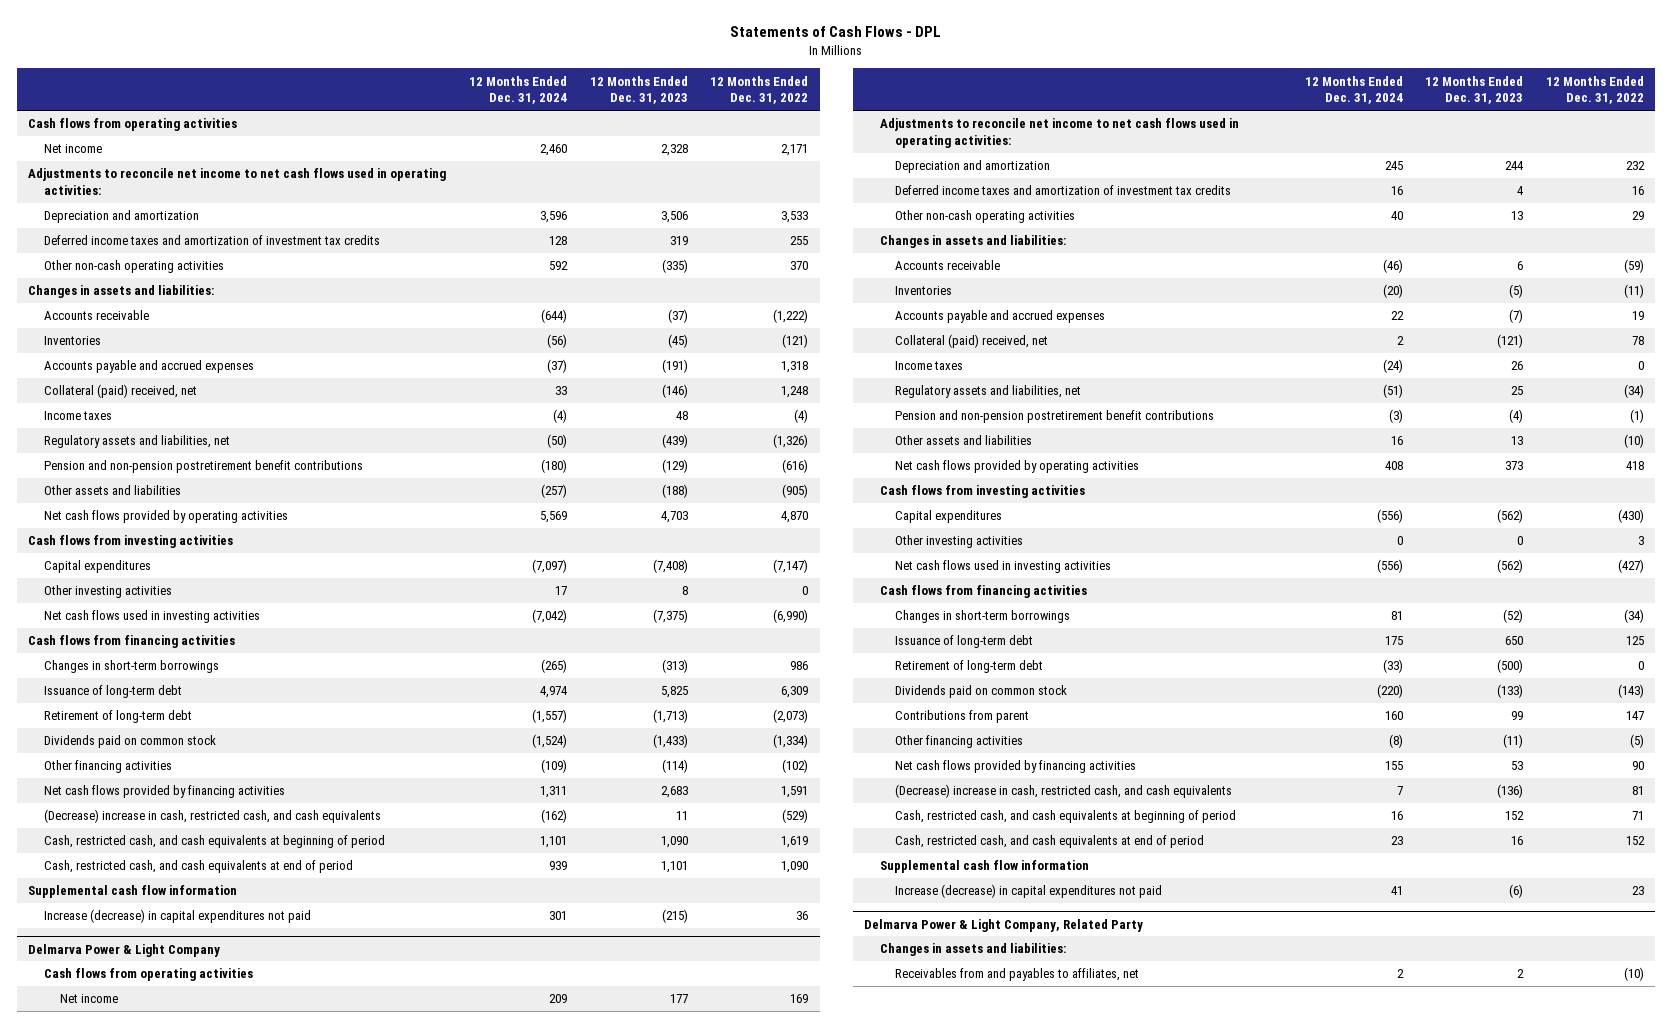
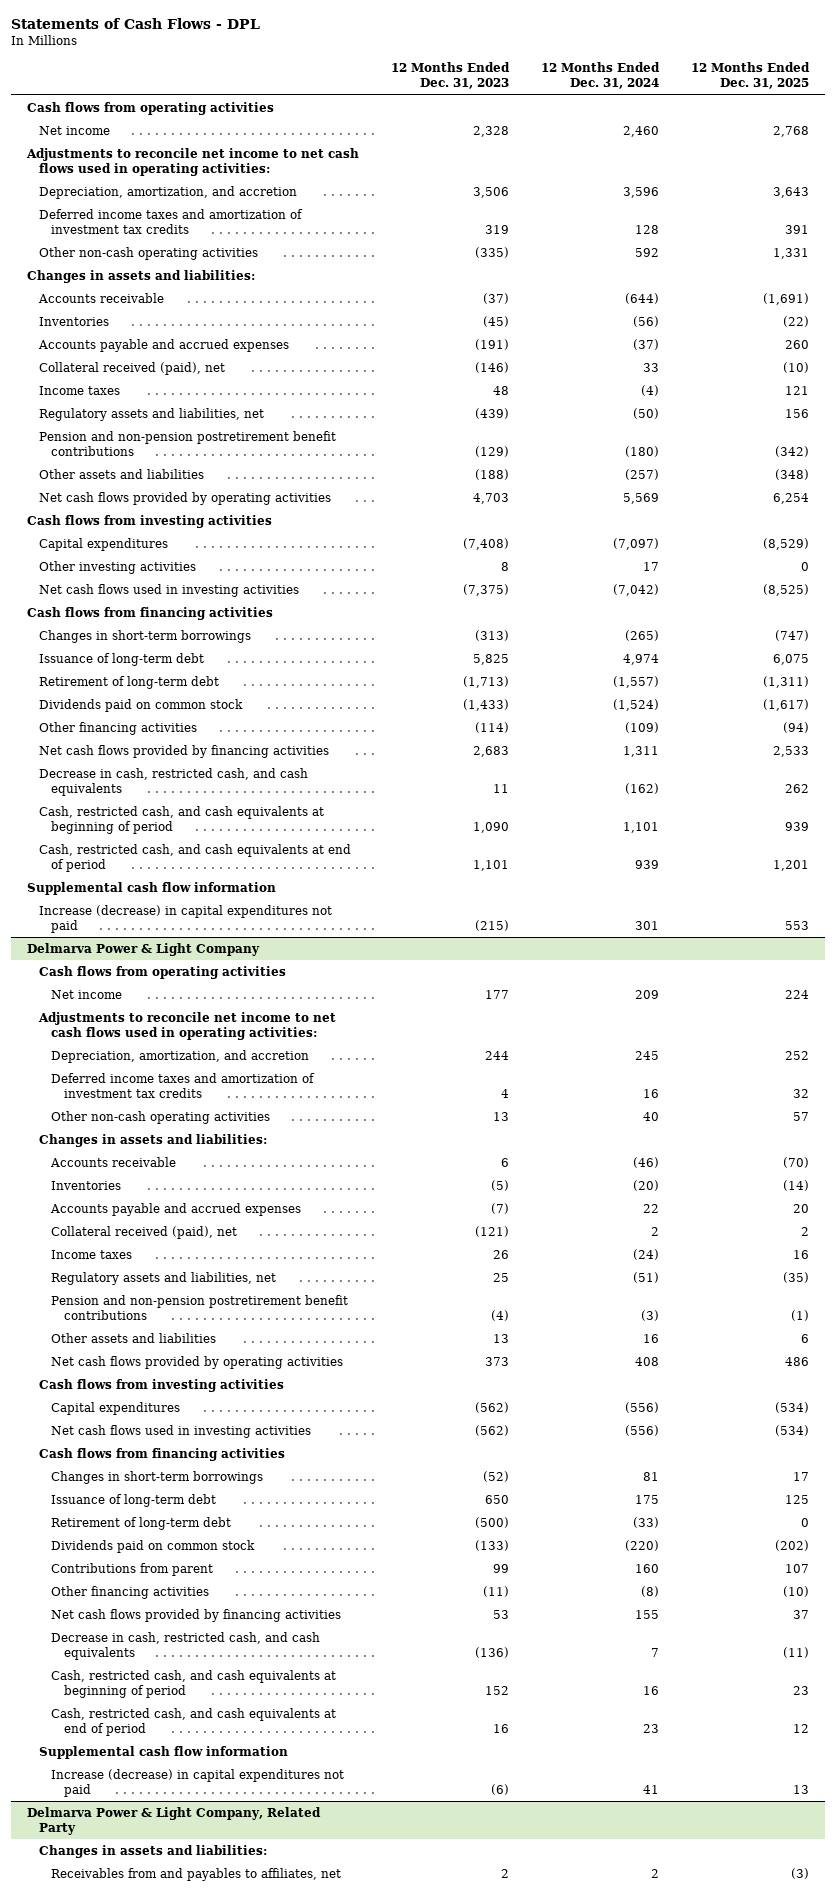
[710,75,809,105] 12 Months Ended Dec. 31, 2022 -> none
none -> [691,62,811,90] 12 Months Ended Dec. 31, 2025
[43,210,199,224] Depreciation and amortization -> [39,185,298,199] Depreciation, amortization, and accretion
[43,384,197,399] Collateral (paid) received, net -> [39,361,226,375] Collateral received (paid), net
[43,809,381,824] (Decrease) increase in cash, restricted cash, and cash equivalents -> [39,767,309,796] Decrease in cash, restricted cash, and cash equivalents
[895,160,1051,174] Depreciation and amortization -> [51,1049,310,1063] Depreciation, amortization, and accretion
[895,334,1049,349] Collateral (paid) received, net -> [51,1225,238,1239] Collateral received (paid), net
[895,535,1024,549] Other investing activities -> none
[895,784,1233,799] (Decrease) increase in cash, restricted cash, and cash equivalents -> [51,1631,321,1660] Decrease in cash, restricted cash, and cash equivalents

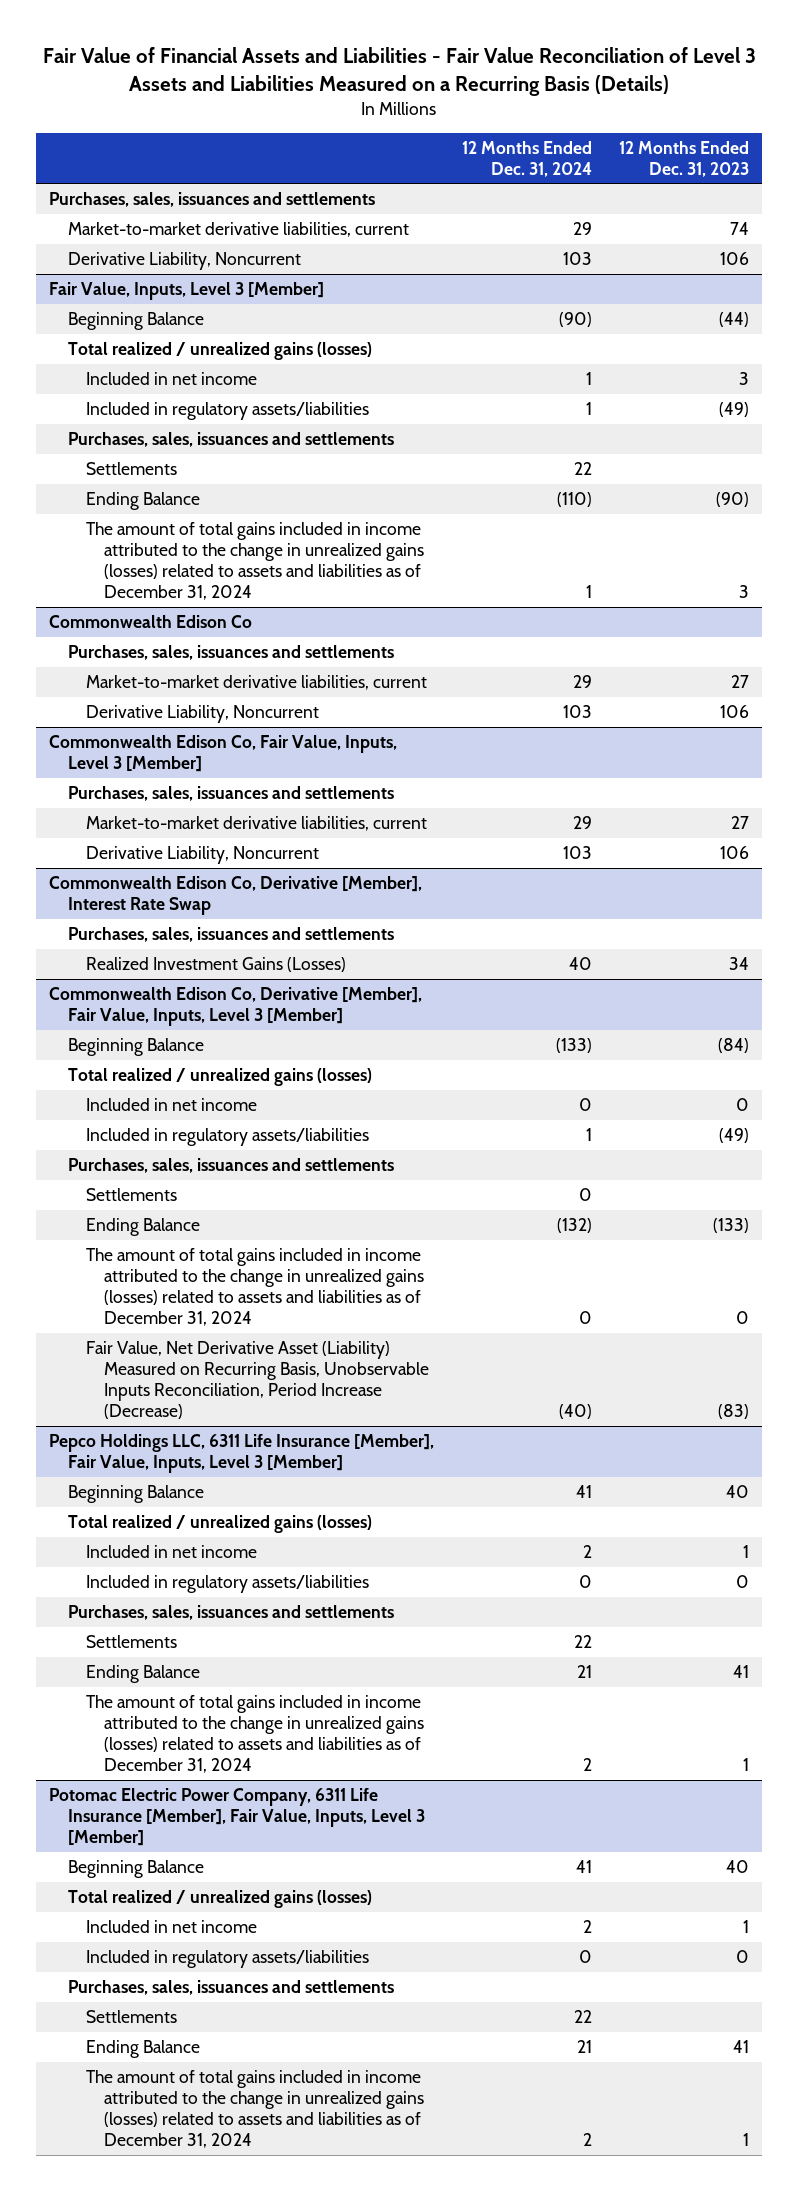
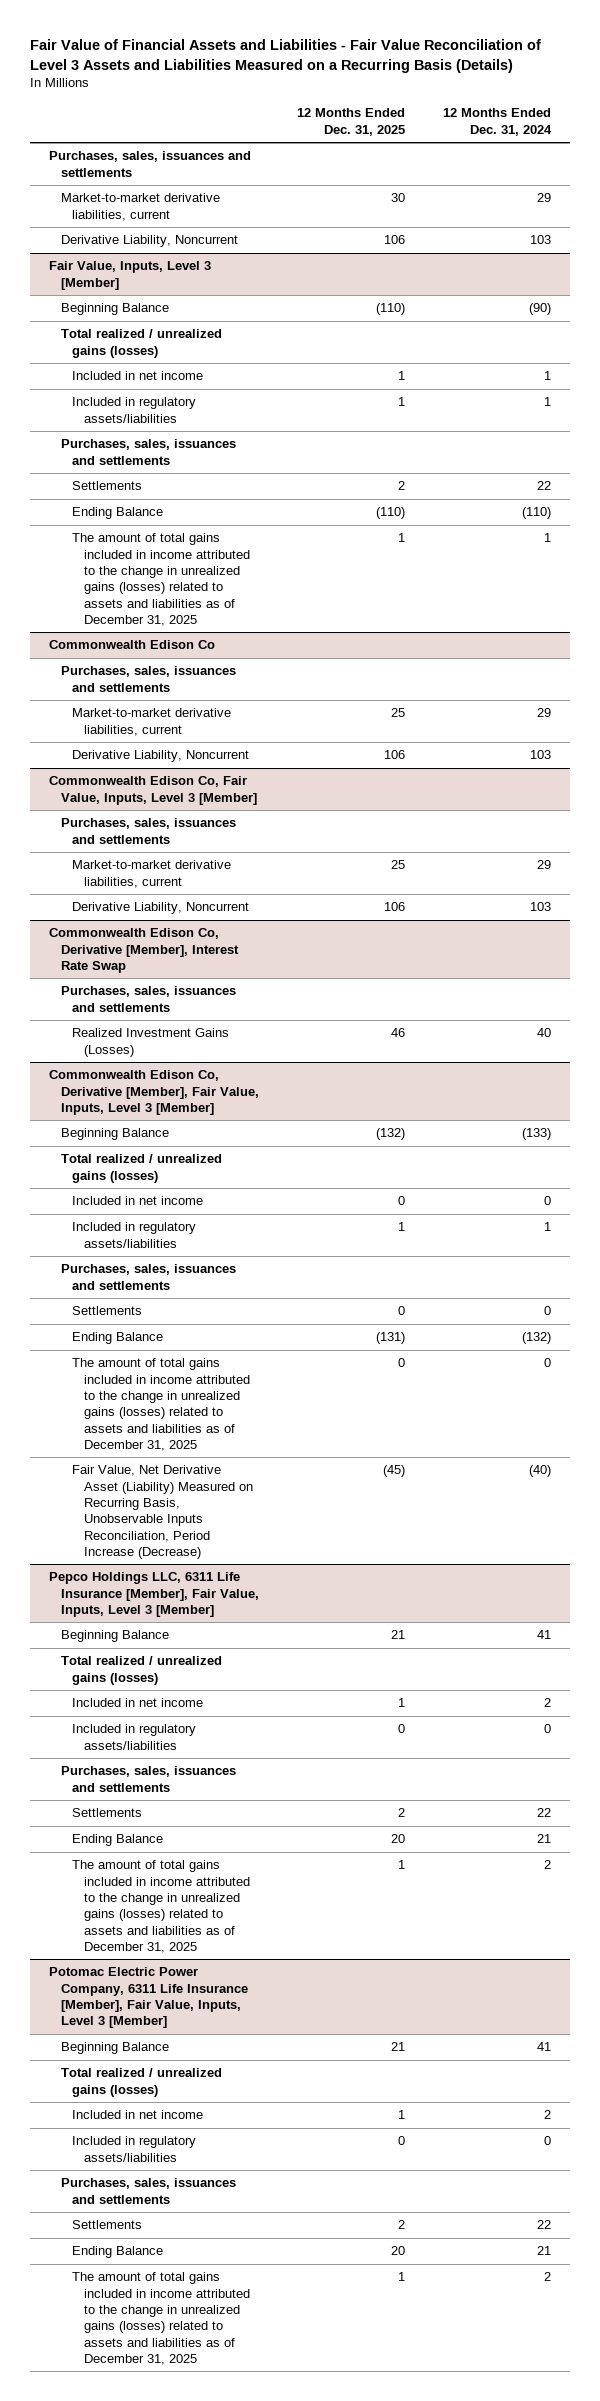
[618,140,749,177] 12 Months Ended Dec. 31, 2023 -> none
none -> [296,108,405,136] 12 Months Ended Dec. 31, 2025
[85,522,424,601] The amount of total gains included in income attributed to the change in unrealized gains (losses) related to assets and liabilities as of December 31, 2024 -> [72,533,251,626] The amount of total gains included in income attributed to the change in unrealized gains (losses) related to assets and liabilities as of December 31, 2025
[85,1248,424,1327] The amount of total gains included in income attributed to the change in unrealized gains (losses) related to assets and liabilities as of December 31, 2024 -> [72,1358,251,1451] The amount of total gains included in income attributed to the change in unrealized gains (losses) related to assets and liabilities as of December 31, 2025
[85,1695,424,1774] The amount of total gains included in income attributed to the change in unrealized gains (losses) related to assets and liabilities as of December 31, 2024 -> [72,1860,251,1953] The amount of total gains included in income attributed to the change in unrealized gains (losses) related to assets and liabilities as of December 31, 2025
[85,2070,424,2149] The amount of total gains included in income attributed to the change in unrealized gains (losses) related to assets and liabilities as of December 31, 2024 -> [72,2272,251,2365] The amount of total gains included in income attributed to the change in unrealized gains (losses) related to assets and liabilities as of December 31, 2025

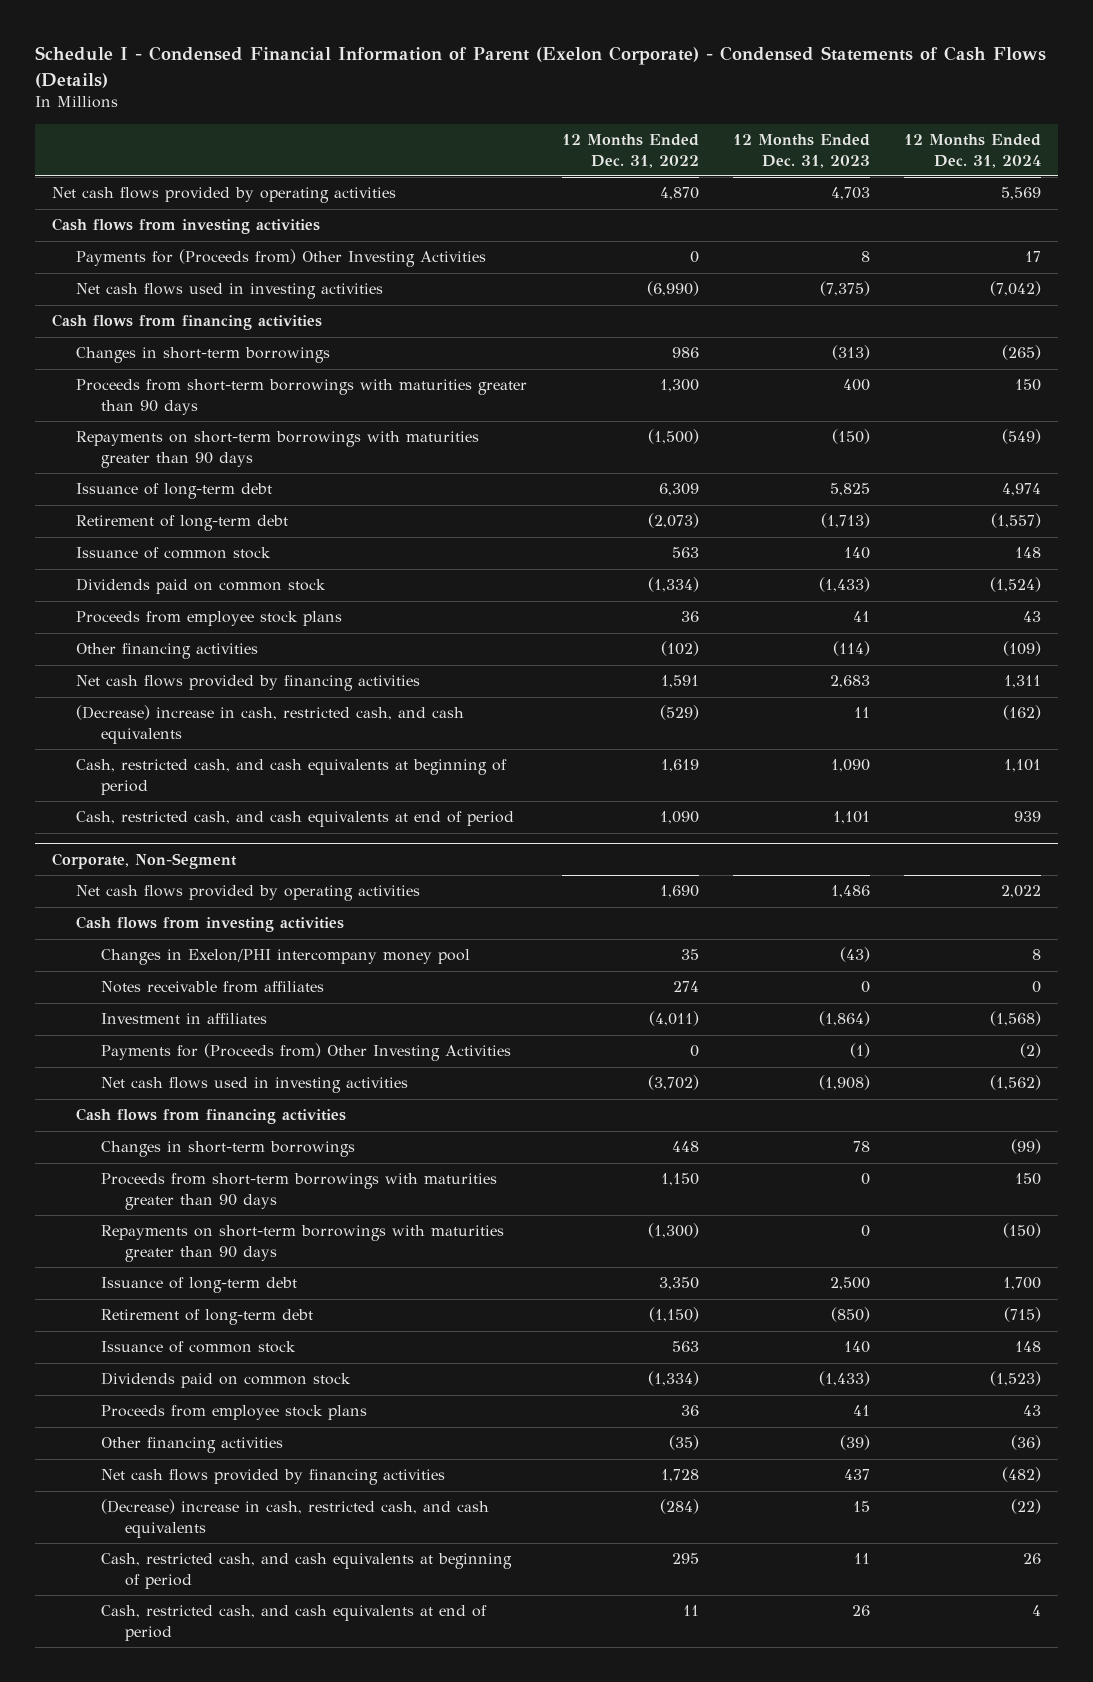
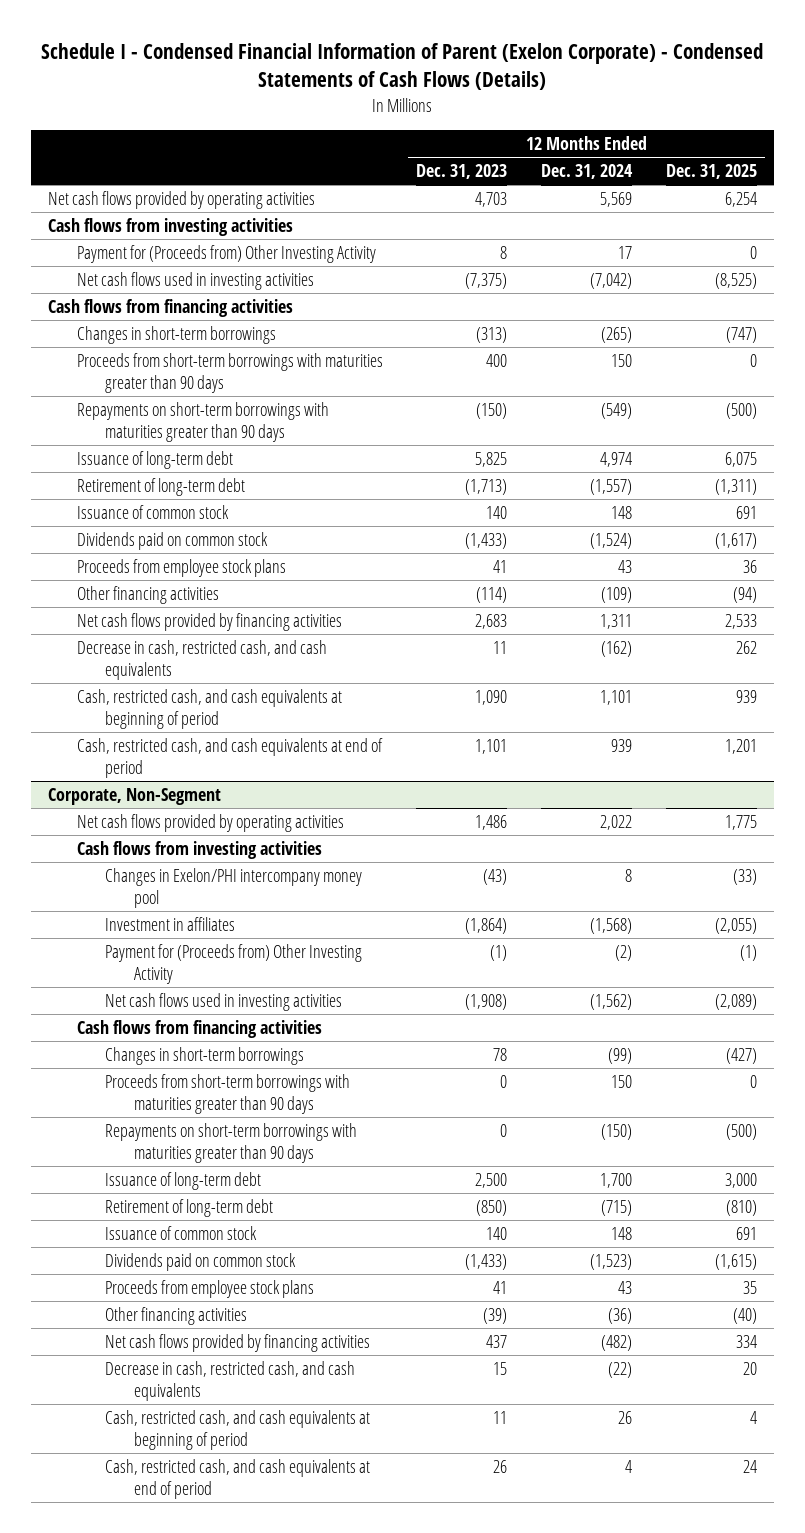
[561,134,699,168] 12 Months Ended Dec. 31, 2022 -> none
none -> [665,163,757,179] Dec. 31, 2025
[76,249,487,268] Payments for (Proceeds from) Other Investing Activities -> [76,244,376,263] Payment for (Proceeds from) Other Investing Activity
[76,705,465,745] (Decrease) increase in cash, restricted cash, and cash equivalents -> [76,639,327,680] Decrease in cash, restricted cash, and cash equivalents
[100,981,324,994] Notes receivable from affiliates -> none
[100,1043,511,1062] Payments for (Proceeds from) Other Investing Activities -> [105,943,363,984] Payment for (Proceeds from) Other Investing Activity
[100,1499,489,1539] (Decrease) increase in cash, restricted cash, and cash equivalents -> [105,1360,356,1401] Decrease in cash, restricted cash, and cash equivalents

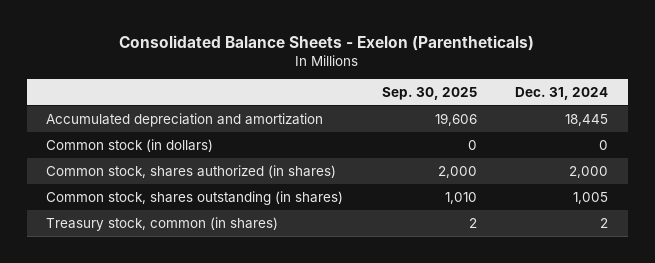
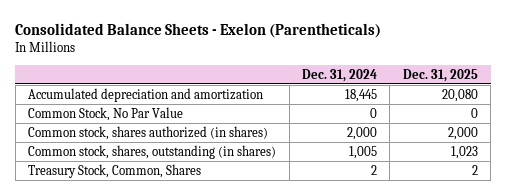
[381,86,477,100] Sep. 30, 2025 -> none
none -> [402,68,478,82] Dec. 31, 2025
[46,138,214,152] Common stock (in dollars) -> [28,106,184,121] Common Stock, No Par Value
[46,190,344,205] Common stock, shares outstanding (in shares) -> [28,144,277,159] Common stock, shares, outstanding (in shares)
[46,216,279,231] Treasury stock, common (in shares) -> [28,163,202,178] Treasury Stock, Common, Shares

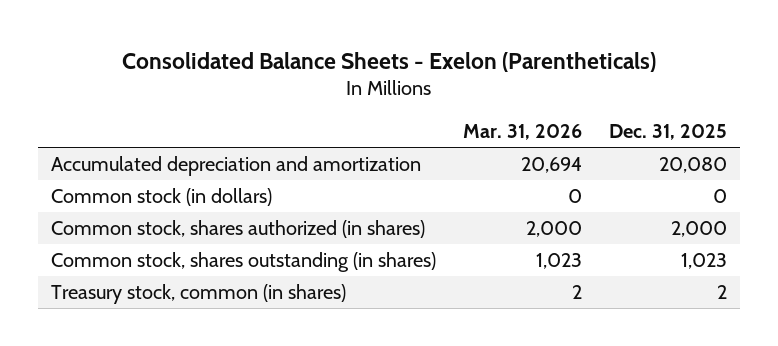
[302,68,378,82] Dec. 31, 2024 -> none
none -> [463,124,583,141] Mar. 31, 2026
[28,106,184,121] Common Stock, No Par Value -> [51,187,273,206] Common stock (in dollars)
[28,144,277,159] Common stock, shares, outstanding (in shares) -> [51,251,437,272] Common stock, shares outstanding (in shares)
[28,163,202,178] Treasury Stock, Common, Shares -> [51,283,347,304] Treasury stock, common (in shares)

